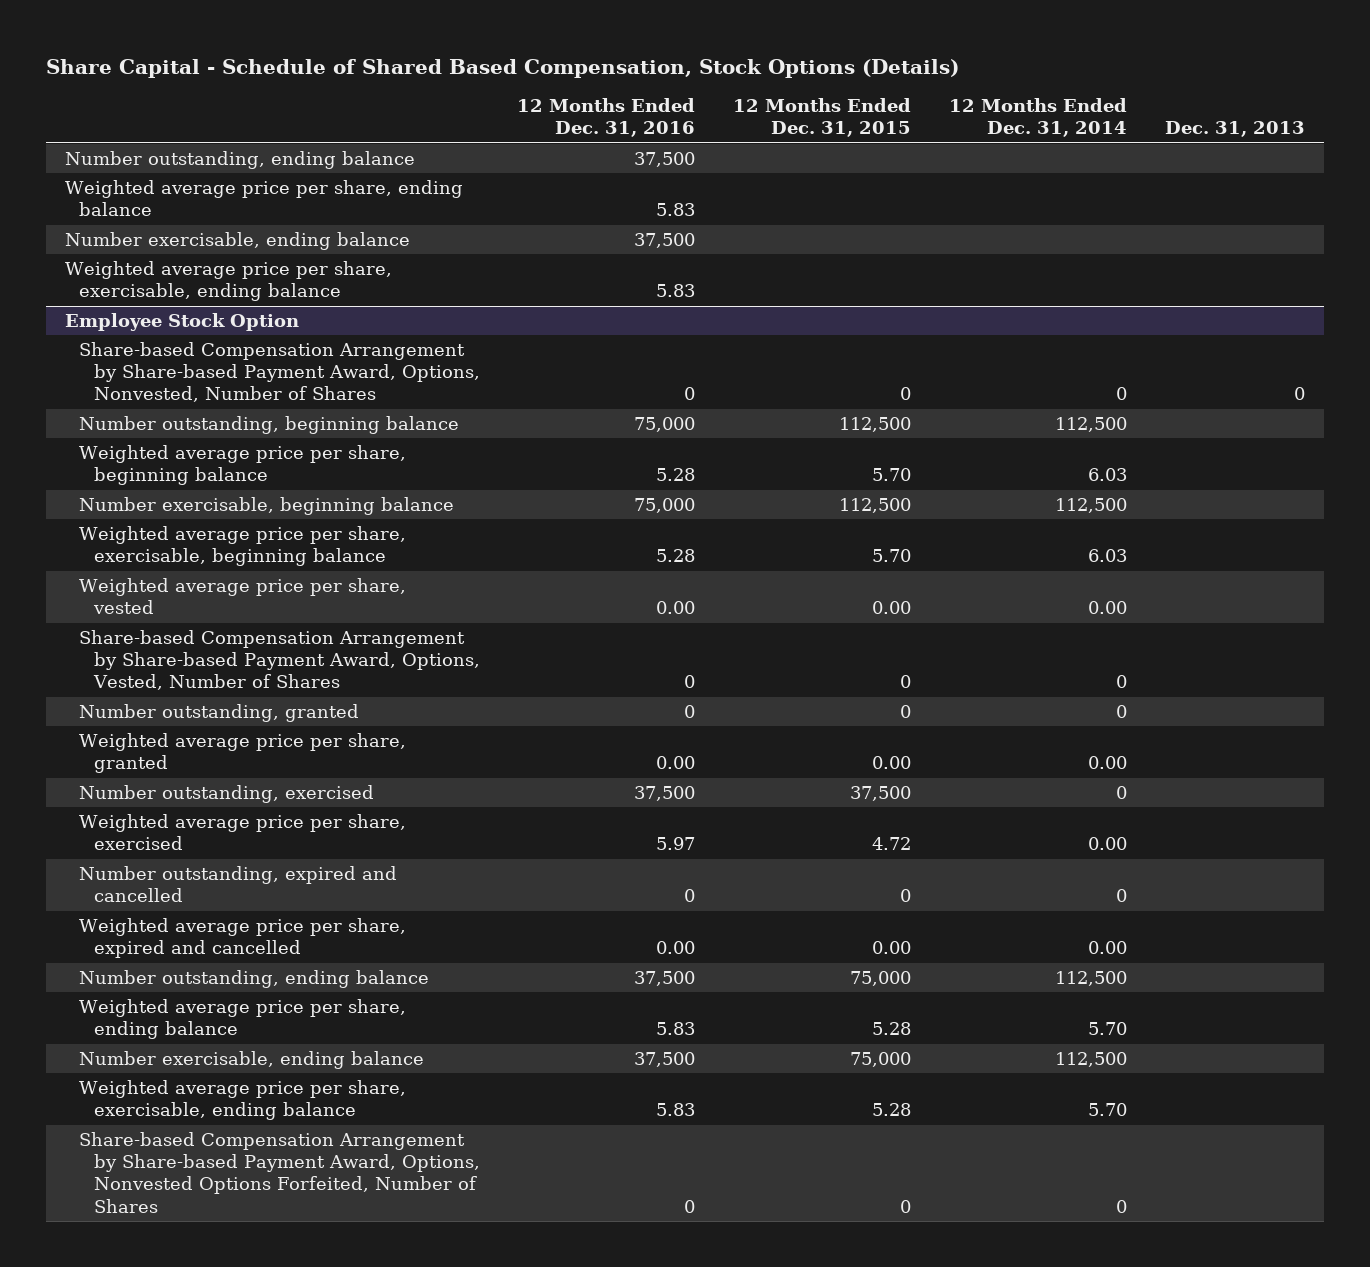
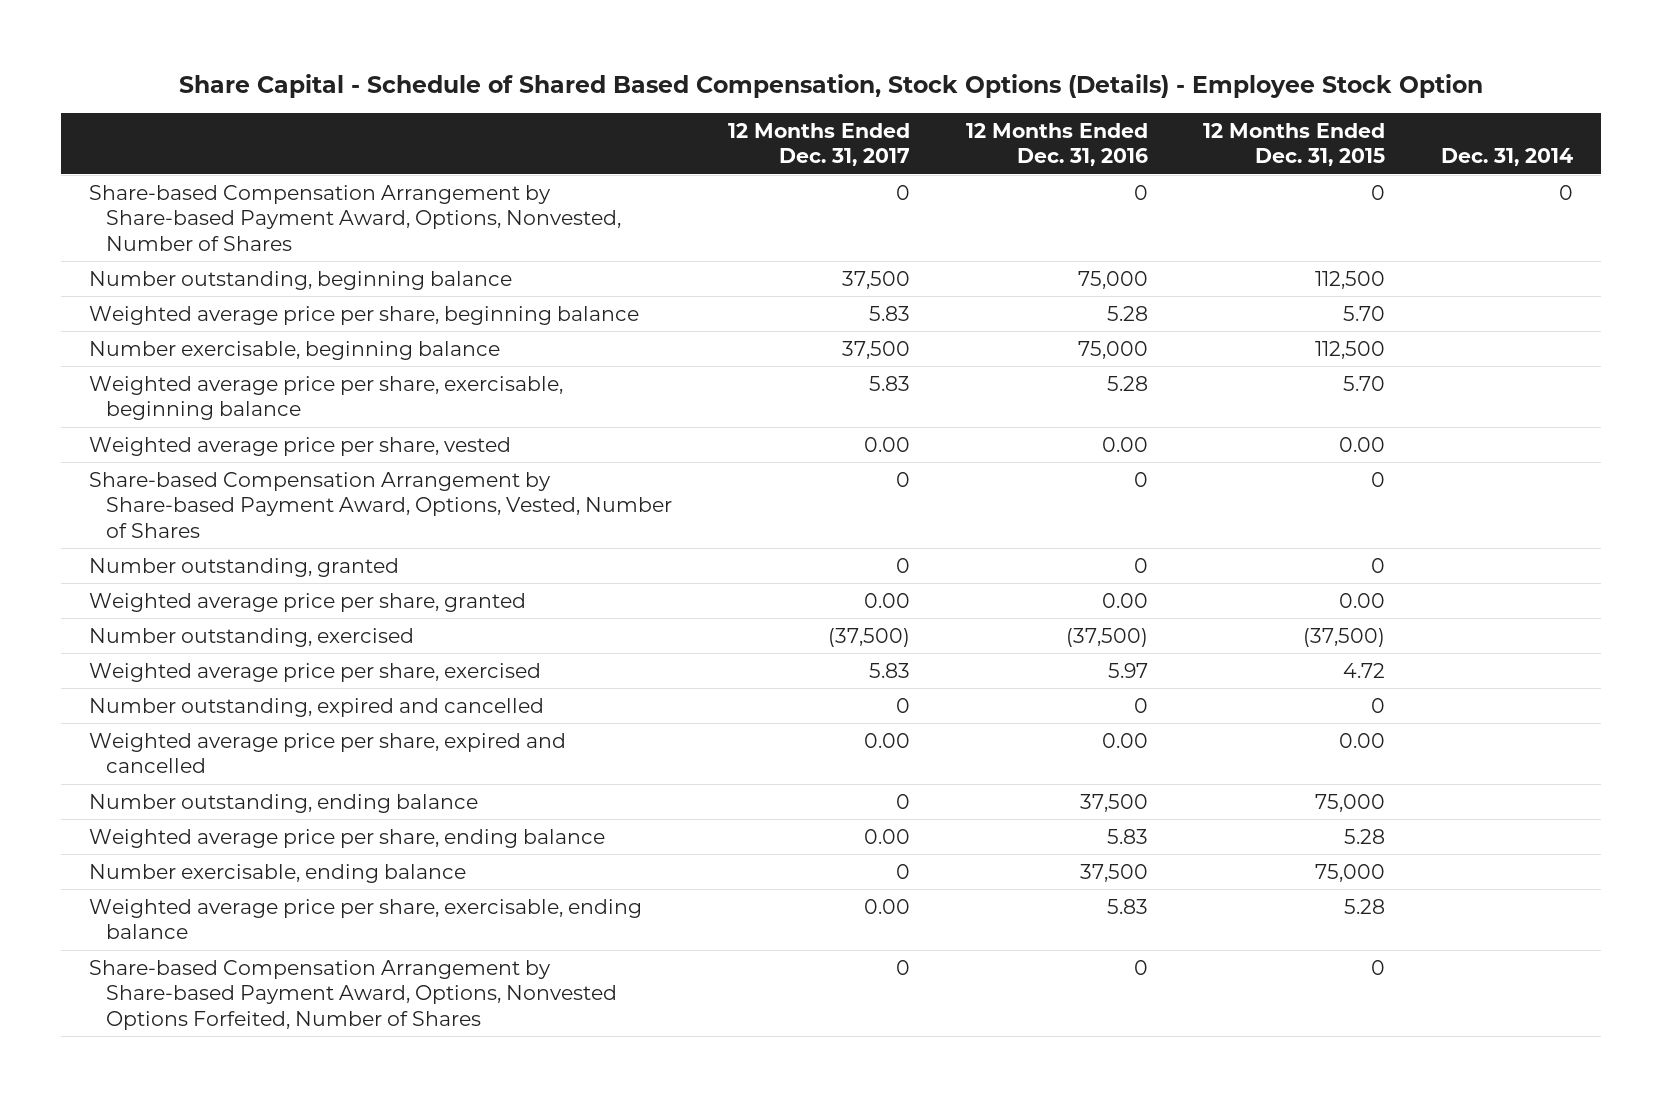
[46,58,960,78] Share Capital - Schedule of Shared Based Compensation, Stock Options (Details) -> [178,73,1483,98] Share Capital - Schedule of Shared Based Compensation, Stock Options (Details) - Employee Stock Option
[949,98,1128,138] 12 Months Ended Dec. 31, 2014 -> none
[1164,121,1305,138] Dec. 31, 2013 -> none
none -> [727,122,910,167] 12 Months Ended Dec. 31, 2017
none -> [1440,148,1573,167] Dec. 31, 2014
[65,151,416,170] Number outstanding, ending balance -> none
[65,180,464,217] Weighted average price per share, ending balance -> none
[65,232,411,251] Number exercisable, ending balance -> none
[65,261,393,302] Weighted average price per share, exercisable, ending balance -> none
[65,313,300,332] Employee Stock Option -> none
[634,786,696,802] 37,500 -> [1065,627,1148,647] (37,500)
[850,786,912,802] 37,500 -> [1303,627,1386,647] (37,500)

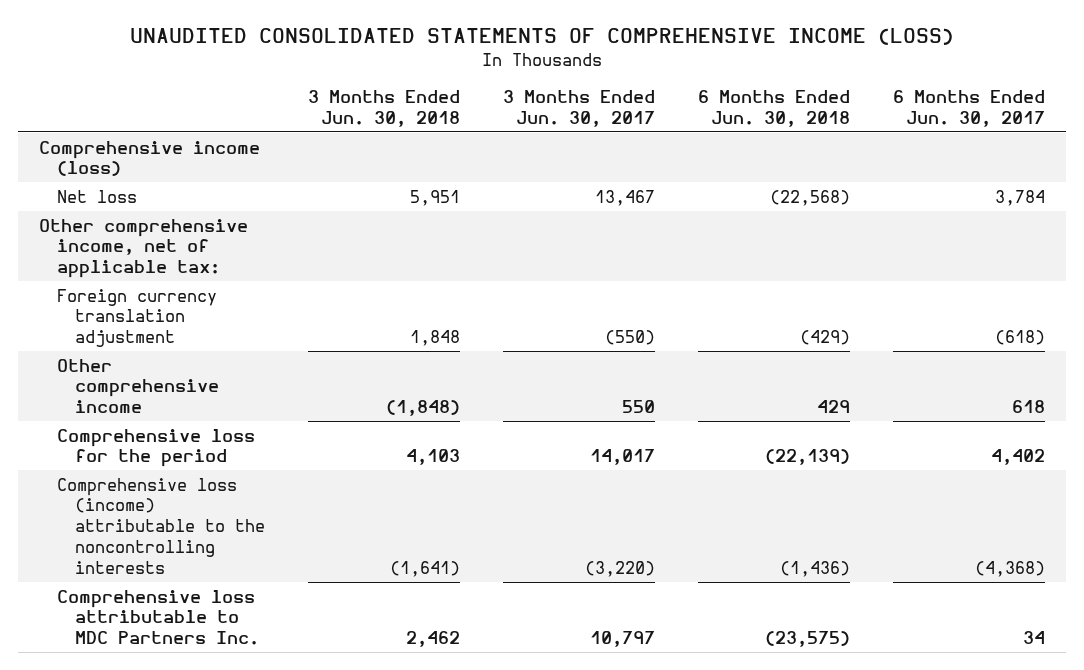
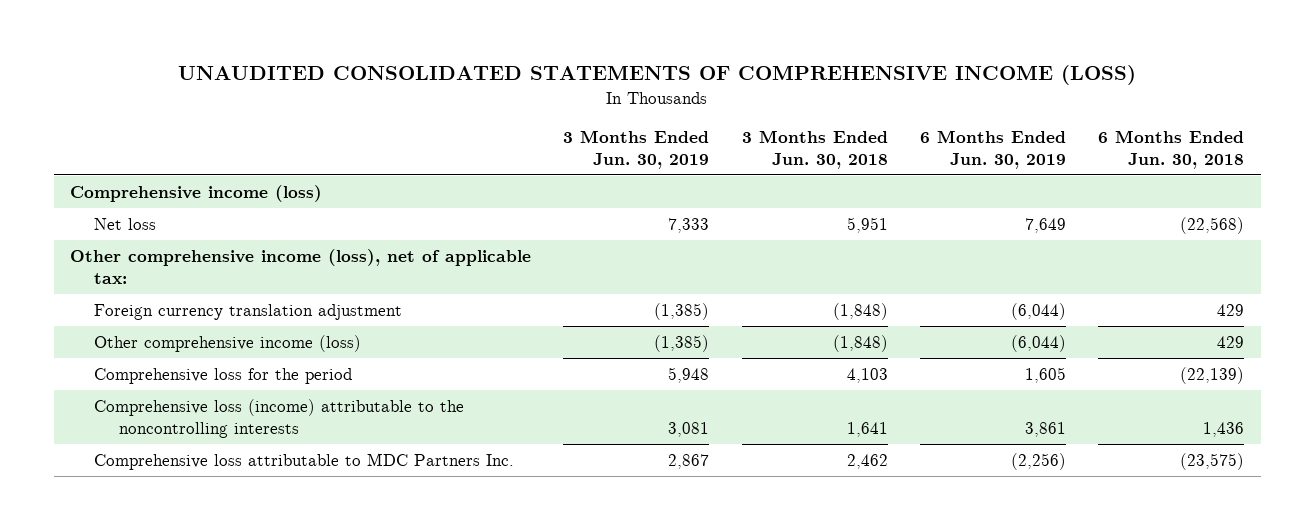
[502,89,655,127] 3 Months Ended Jun. 30, 2017 -> none
[892,89,1045,127] 6 Months Ended Jun. 30, 2017 -> none
none -> [563,129,710,169] 3 Months Ended Jun. 30, 2019
none -> [920,129,1067,169] 6 Months Ended Jun. 30, 2019
[39,218,249,279] Other comprehensive income, net of applicable tax: -> [70,248,532,284] Other comprehensive income (loss), net of applicable tax:
[410,330,461,347] 1,848 -> [832,302,888,320] (1,848)
[799,330,850,346] (429) -> [1217,303,1245,316] 429
[57,358,220,414] Other comprehensive income -> [94,334,362,352] Other comprehensive income (loss)
[390,561,461,578] (1,641) -> [846,421,888,437] 1,641
[779,561,850,578] (1,436) -> [1203,421,1245,437] 1,436

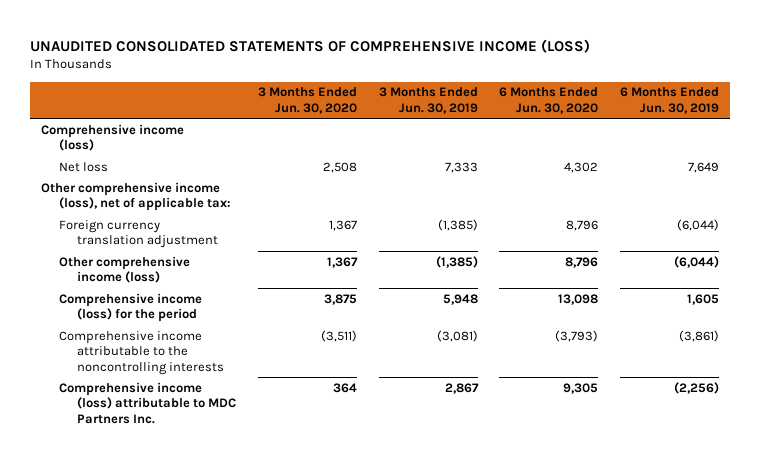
[741,129,888,169] 3 Months Ended Jun. 30, 2018 -> none
[1098,129,1245,169] 6 Months Ended Jun. 30, 2018 -> none
none -> [258,87,358,114] 3 Months Ended Jun. 30, 2020
none -> [499,87,599,114] 6 Months Ended Jun. 30, 2020
[94,367,353,384] Comprehensive loss for the period -> [59,292,203,323] Comprehensive income (loss) for the period
[94,398,465,438] Comprehensive loss (income) attributable to the noncontrolling interests -> [59,330,225,376] Comprehensive income attributable to the noncontrolling interests
[668,421,710,437] 3,081 -> [436,329,478,342] (3,081)
[1025,421,1067,437] 3,861 -> [679,329,720,342] (3,861)
[94,452,515,470] Comprehensive loss attributable to MDC Partners Inc. -> [59,381,237,425] Comprehensive income (loss) attributable to MDC Partners Inc.

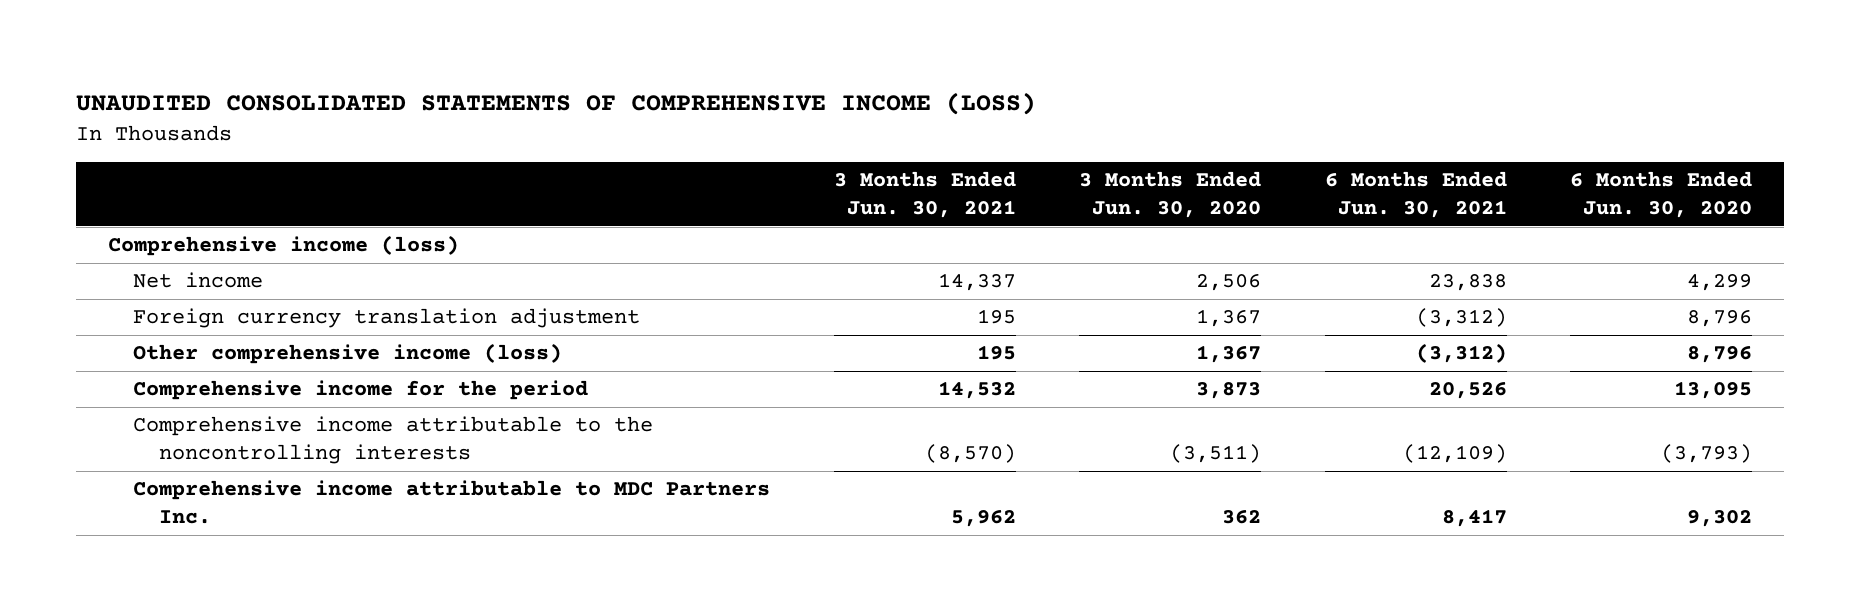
[378,87,478,114] 3 Months Ended Jun. 30, 2019 -> none
[620,87,720,114] 6 Months Ended Jun. 30, 2019 -> none
none -> [833,171,1016,218] 3 Months Ended Jun. 30, 2021
none -> [1324,171,1507,218] 6 Months Ended Jun. 30, 2021
[40,181,232,212] Other comprehensive income (loss), net of applicable tax: -> none
[59,161,109,172] Net loss -> [133,272,264,289] Net income
[323,161,358,173] 2,508 -> [1196,274,1262,292] 2,506
[564,161,599,173] 4,302 -> [1687,274,1753,292] 4,299
[59,292,203,323] Comprehensive income (loss) for the period -> [133,380,589,401] Comprehensive income for the period
[324,293,358,305] 3,875 -> [1196,382,1262,400] 3,873
[558,293,599,305] 13,098 -> [1674,381,1753,400] 13,095
[59,381,237,425] Comprehensive income (loss) attributable to MDC Partners Inc. -> [133,480,771,525] Comprehensive income attributable to MDC Partners Inc.
[333,382,358,393] 364 -> [1222,510,1262,525] 362
[563,382,599,394] 9,305 -> [1687,510,1753,528] 9,302

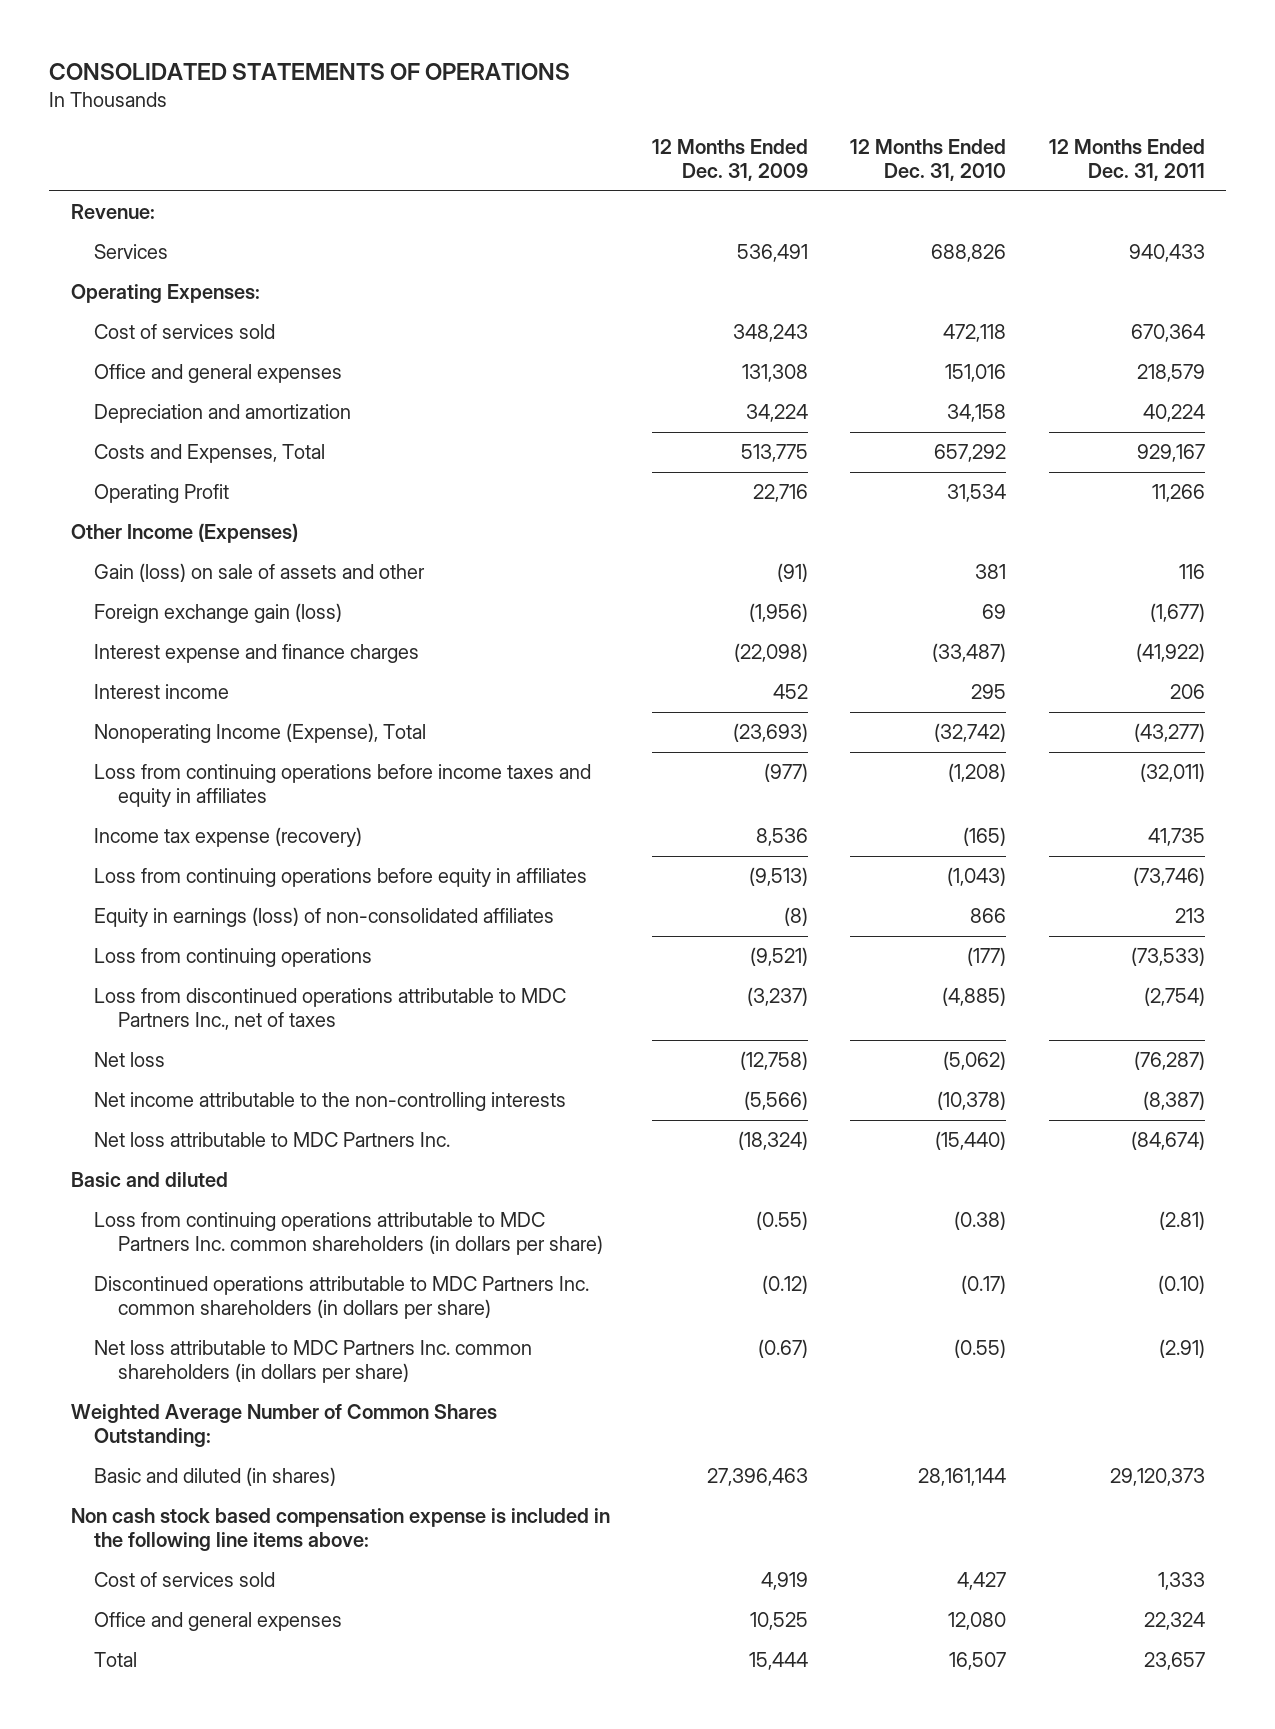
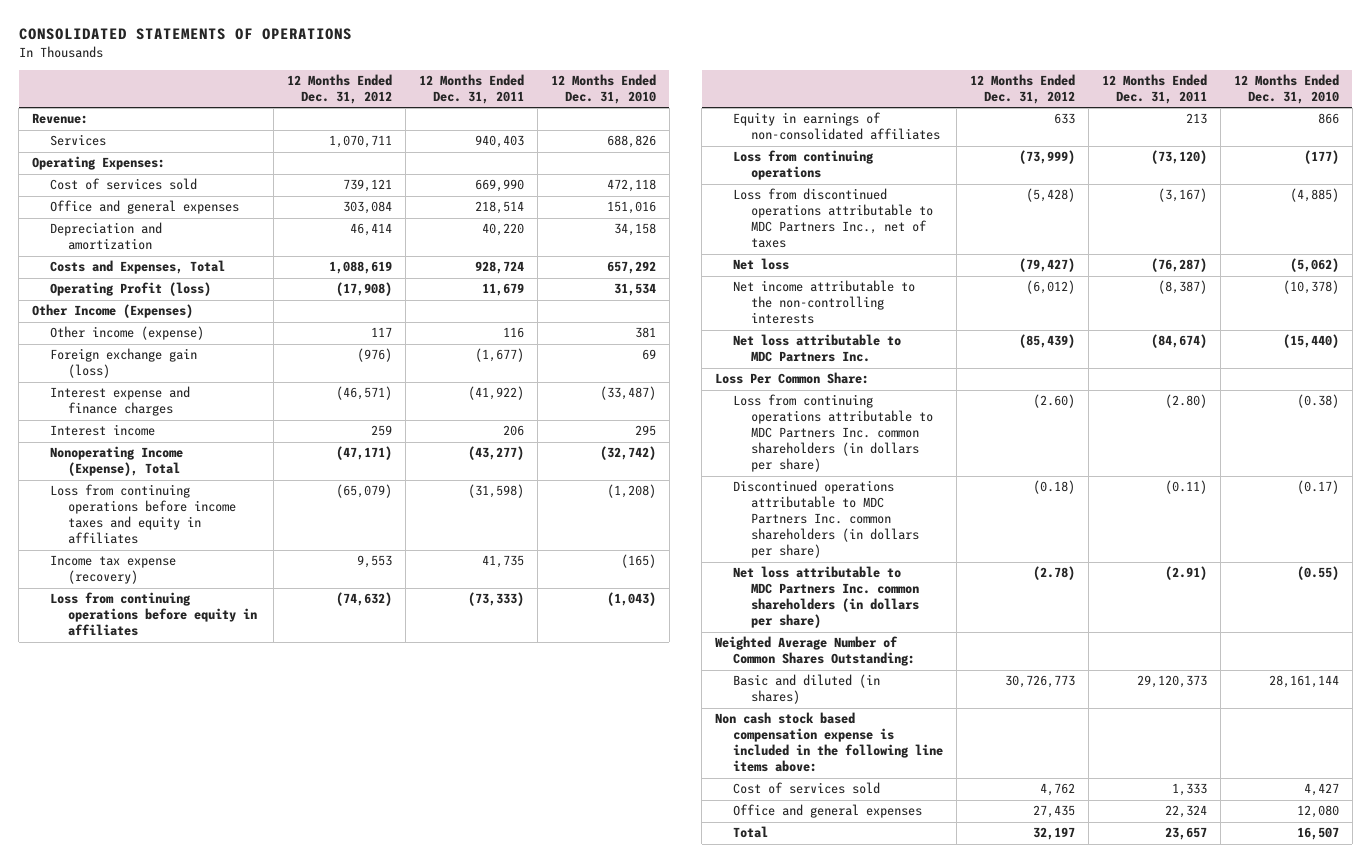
[651,139,808,182] 12 Months Ended Dec. 31, 2009 -> none
none -> [287,73,393,104] 12 Months Ended Dec. 31, 2012
[1128,244,1205,263] 940,433 -> [474,135,524,149] 940,403
[1130,324,1205,343] 670,364 -> [474,179,524,193] 669,990
[1136,364,1205,383] 218,579 -> [474,201,524,215] 218,514
[1142,404,1205,423] 40,224 -> [481,223,524,237] 40,220
[1136,444,1205,463] 929,167 -> [474,261,524,275] 928,724
[94,484,230,504] Operating Profit -> [50,282,212,297] Operating Profit (loss)
[1151,484,1205,503] 11,266 -> [481,283,524,297] 11,679
[94,563,426,583] Gain (loss) on sale of assets and other -> [50,326,205,341] Other income (expense)
[1139,763,1205,783] (32,011) -> [467,484,524,499] (31,598)
[1132,867,1205,887] (73,746) -> [467,592,524,607] (73,333)
[94,907,555,928] Equity in earnings (loss) of non-consolidated affiliates -> [733,112,941,141] Equity in earnings of non-consolidated affiliates
[1130,947,1205,967] (73,533) -> [1151,150,1208,165] (73,120)
[1143,987,1205,1007] (2,754) -> [1158,188,1208,203] (3,167)
[70,1172,228,1188] Basic and diluted -> none
none -> [715,372,870,385] Loss Per Common Share:
[1158,1211,1205,1231] (2.81) -> [1165,394,1208,409] (2.80)
[1157,1275,1205,1295] (0.10) -> [1165,480,1208,495] (0.11)

